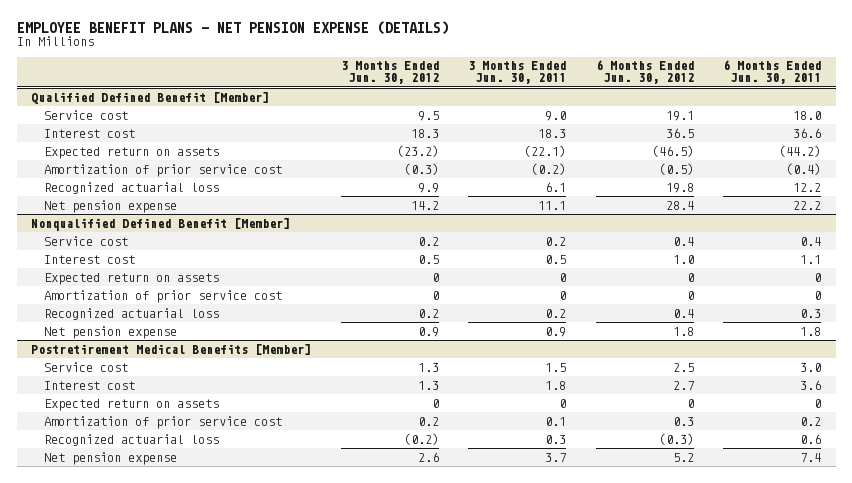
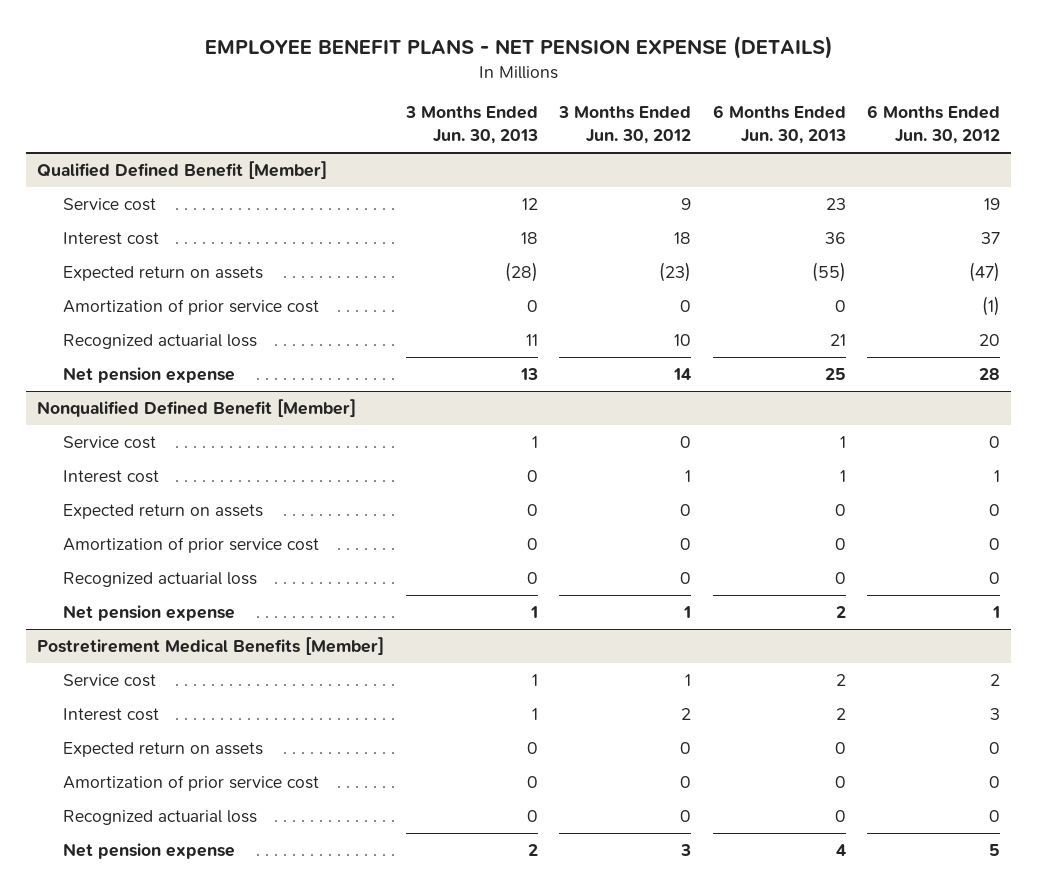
[468,61,567,85] 3 Months Ended Jun. 30, 2011 -> none
[722,60,821,85] 6 Months Ended Jun. 30, 2011 -> none
none -> [404,106,538,144] 3 Months Ended Jun. 30, 2013
none -> [712,105,846,144] 6 Months Ended Jun. 30, 2013
[417,110,439,121] 9.5 -> [681,198,692,211] 9
[665,110,694,121] 19.1 -> [984,198,1001,211] 19
[410,128,439,138] 18.3 -> [674,232,692,245] 18
[665,127,694,138] 36.5 -> [981,232,1001,245] 37
[396,144,439,157] (23.2) -> [659,262,692,283] (23)
[651,144,694,157] (46.5) -> [969,262,1001,283] (47)
[403,162,439,175] (0.3) -> [680,300,692,313] 0
[658,162,694,175] (0.5) -> [982,296,1001,317] (1)
[417,182,439,193] 9.9 -> [674,334,692,347] 10
[665,182,694,193] 19.8 -> [979,334,1001,347] 20
[410,200,439,210] 14.2 -> [673,368,692,381] 14
[665,200,694,210] 28.4 -> [979,368,1001,381] 28
[417,236,439,246] 0.2 -> [680,436,692,449] 0
[672,236,694,246] 0.4 -> [989,436,1001,449] 0
[417,254,439,264] 0.5 -> [685,470,692,483] 1
[672,254,694,264] 1.0 -> [994,470,1001,483] 1
[417,308,439,318] 0.2 -> [680,572,692,585] 0
[672,308,694,318] 0.4 -> [989,572,1001,585] 0
[417,326,439,337] 0.9 -> [683,606,692,619] 1
[672,326,694,336] 1.8 -> [992,606,1001,619] 1
[417,362,439,372] 1.3 -> [685,674,692,687] 1
[672,362,694,372] 2.5 -> [990,674,1001,687] 2
[417,380,439,390] 1.3 -> [681,708,692,721] 2
[672,380,694,390] 2.7 -> [990,708,1001,721] 3
[417,416,439,426] 0.2 -> [680,776,692,789] 0
[672,416,694,426] 0.3 -> [989,776,1001,789] 0
[403,432,439,445] (0.2) -> [680,810,692,823] 0
[658,432,694,445] (0.3) -> [989,810,1001,823] 0
[417,451,439,462] 2.6 -> [680,844,692,857] 3
[672,452,694,462] 5.2 -> [989,844,1001,857] 5

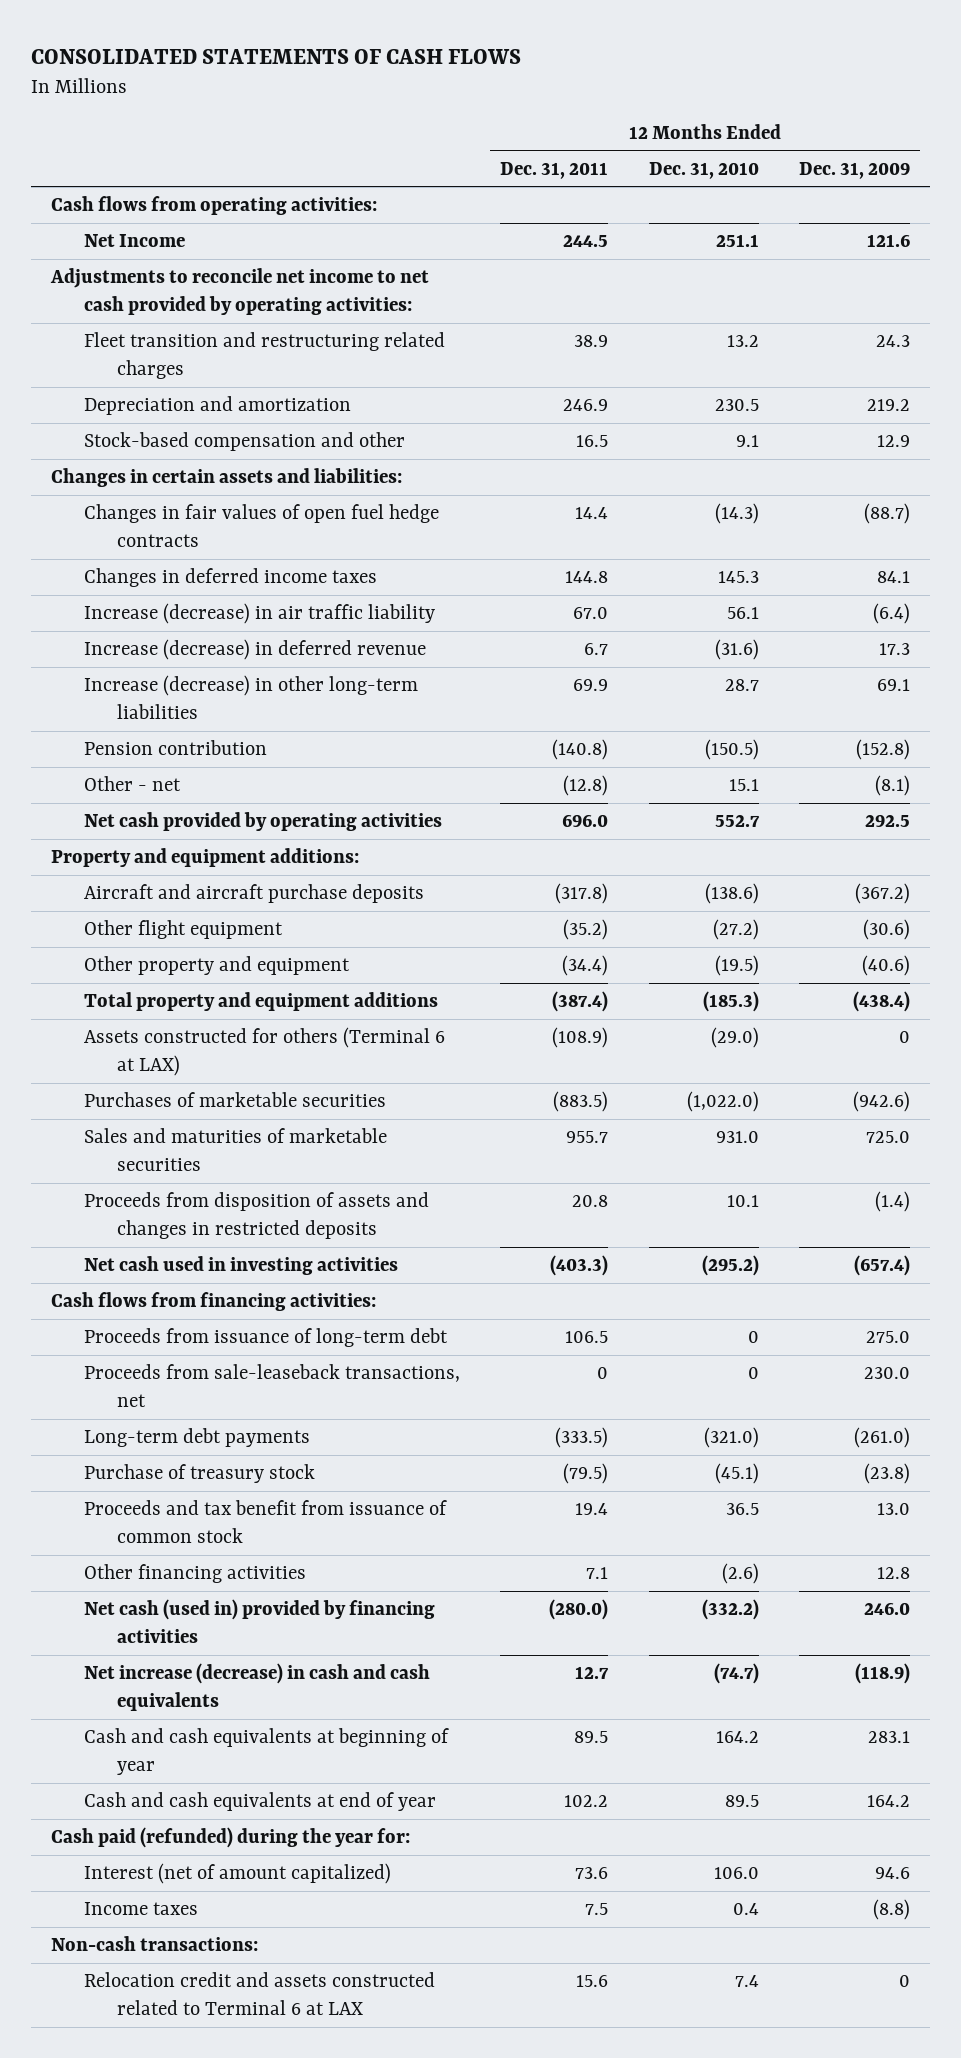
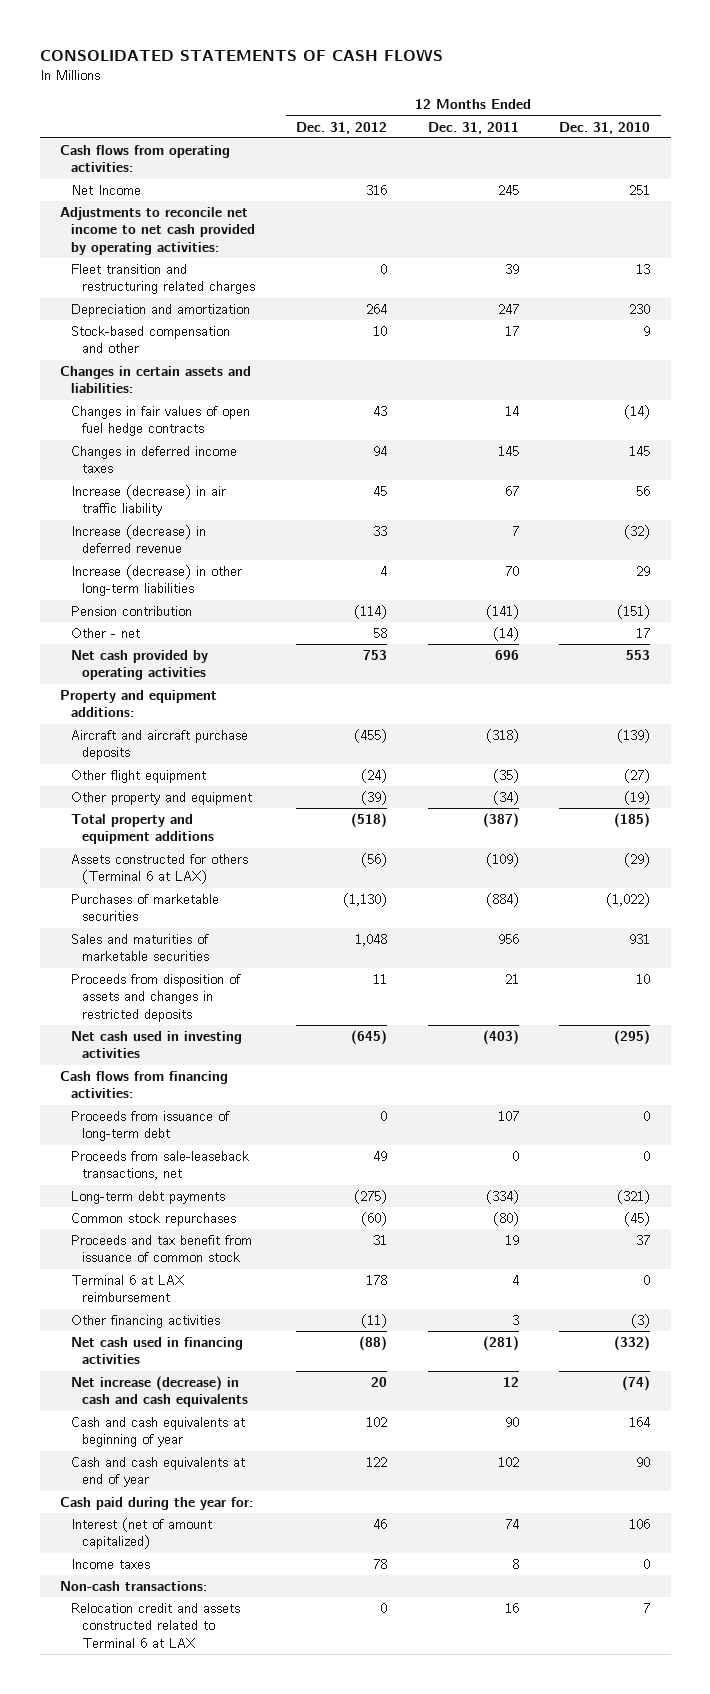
[799,161,911,179] Dec. 31, 2009 -> none
none -> [296,121,388,134] Dec. 31, 2012
[563,235,609,248] 244.5 -> [497,184,519,195] 245
[715,234,759,248] 251.1 -> [629,184,651,195] 251
[574,335,609,348] 38.9 -> [504,263,519,274] 39
[726,335,759,348] 13.2 -> [636,263,651,274] 13
[563,399,609,412] 246.9 -> [497,303,519,314] 247
[714,399,759,412] 230.5 -> [629,303,651,314] 230
[576,435,609,448] 16.5 -> [504,325,519,336] 17
[735,435,759,448] 9.1 -> [643,325,651,336] 9
[575,507,609,520] 14.4 -> [504,405,519,416] 14
[714,503,759,525] (14.3) -> [624,404,651,419] (14)
[565,571,609,584] 144.8 -> [497,445,519,456] 145
[717,571,759,584] 145.3 -> [629,445,651,456] 145
[573,607,609,620] 67.0 -> [504,485,519,496] 67
[726,607,759,620] 56.1 -> [636,485,651,496] 56
[584,643,609,656] 6.7 -> [511,525,519,536] 7
[714,639,759,661] (31.6) -> [624,524,651,539] (32)
[573,679,609,692] 69.9 -> [504,565,519,576] 70
[724,679,759,692] 28.7 -> [636,565,651,576] 29
[552,739,609,761] (140.8) -> [485,604,519,619] (141)
[704,739,759,761] (150.5) -> [617,604,651,619] (151)
[563,775,609,797] (12.8) -> [492,626,519,641] (14)
[728,779,759,792] 15.1 -> [636,627,651,638] 17
[562,814,609,828] 696.0 -> [494,649,519,660] 696
[714,815,760,828] 552.7 -> [626,649,651,660] 553
[555,883,609,905] (317.8) -> [485,728,519,743] (318)
[704,883,759,905] (138.6) -> [617,728,651,743] (139)
[563,919,609,941] (35.2) -> [492,768,519,783] (35)
[712,919,759,941] (27.2) -> [624,768,651,783] (27)
[562,955,609,977] (34.4) -> [492,790,519,805] (34)
[714,955,759,977] (19.5) -> [624,790,651,805] (19)
[552,991,609,1013] (387.4) -> [482,812,519,828] (387)
[702,991,759,1013] (185.3) -> [614,812,651,828] (185)
[552,1027,609,1049] (108.9) -> [485,852,519,867] (109)
[710,1027,759,1049] (29.0) -> [624,852,651,867] (29)
[553,1091,609,1113] (883.5) -> [485,892,519,907] (884)
[686,1091,759,1113] (1,022.0) -> [606,892,651,907] (1,022)
[566,1131,609,1144] 955.7 -> [497,933,519,944] 956
[715,1131,759,1144] 931.0 -> [629,933,651,944] 931
[572,1195,609,1208] 20.8 -> [504,973,519,984] 21
[726,1195,759,1208] 10.1 -> [636,973,651,984] 10
[550,1255,609,1277] (403.3) -> [482,1029,519,1045] (403)
[701,1255,759,1277] (295.2) -> [614,1029,651,1045] (295)
[565,1331,609,1344] 106.5 -> [497,1110,519,1121] 107
[83,1464,315,1484] Purchase of treasury stock -> none
[555,1427,609,1449] (333.5) -> [485,1189,519,1204] (334)
[703,1427,759,1449] (321.0) -> [617,1189,651,1204] (321)
none -> [71,1212,237,1226] Common stock repurchases
[575,1503,609,1516] 19.4 -> [504,1234,519,1245] 19
[725,1503,759,1516] 36.5 -> [636,1234,651,1245] 37
none -> [71,1274,185,1303] Terminal 6 at LAX reimbursement
[586,1567,609,1580] 7.1 -> [511,1314,519,1325] 3
[721,1563,759,1585] (2.6) -> [631,1313,651,1328] (3)
[83,1599,435,1643] Net cash (used in) provided by financing activities -> [71,1336,244,1365] Net cash used in financing activities
[549,1599,609,1621] (280.0) -> [482,1335,519,1351] (281)
[701,1599,759,1621] (332.2) -> [614,1335,651,1351] (332)
[575,1666,610,1680] 12.7 -> [502,1376,519,1387] 12
[713,1663,759,1685] (74.7) -> [622,1375,651,1391] (74)
[574,1731,609,1744] 89.5 -> [504,1416,519,1427] 90
[715,1731,759,1744] 164.2 -> [629,1416,651,1427] 164
[564,1795,609,1808] 102.2 -> [497,1456,519,1467] 102
[724,1795,759,1808] 89.5 -> [636,1456,651,1467] 90
[51,1827,411,1849] Cash paid (refunded) during the year for: -> [59,1496,253,1510] Cash paid during the year for:
[575,1867,609,1880] 73.6 -> [504,1518,519,1529] 74
[713,1867,759,1880] 106.0 -> [629,1518,651,1529] 106
[585,1903,609,1916] 7.5 -> [511,1558,519,1569] 8
[732,1903,759,1916] 0.4 -> [643,1558,651,1569] 0
[576,1975,609,1988] 15.6 -> [504,1602,519,1613] 16
[734,1975,759,1988] 7.4 -> [643,1602,651,1613] 7

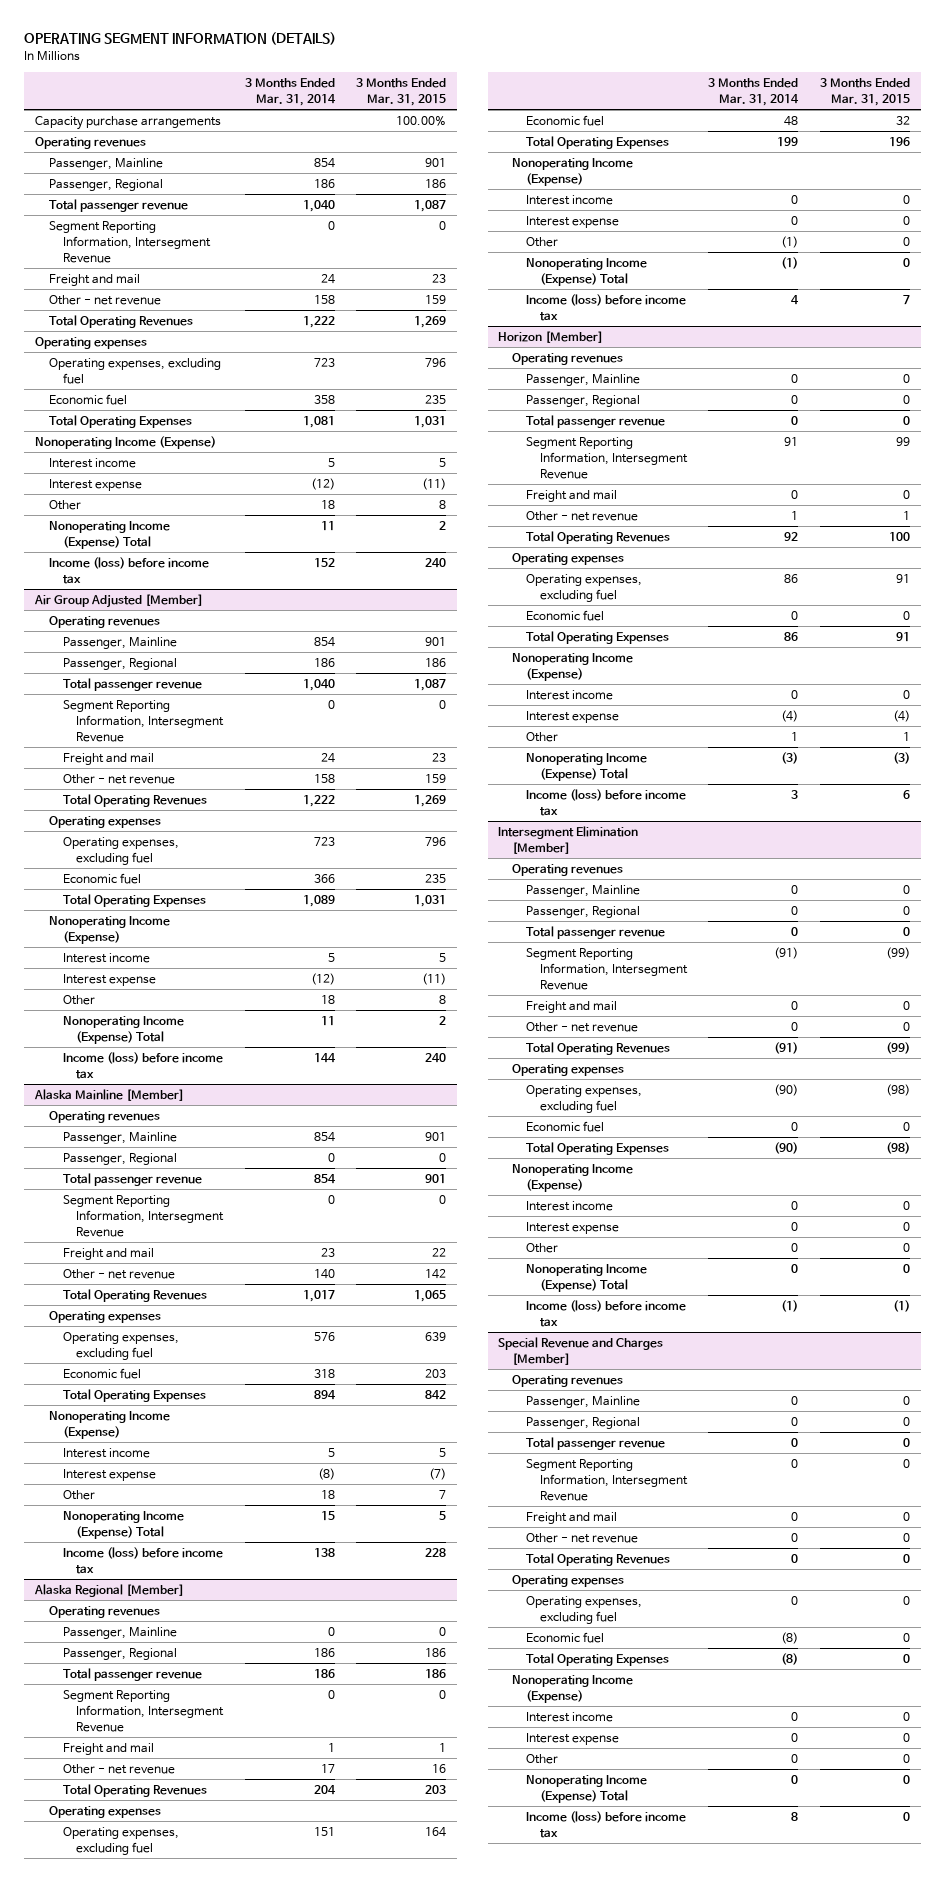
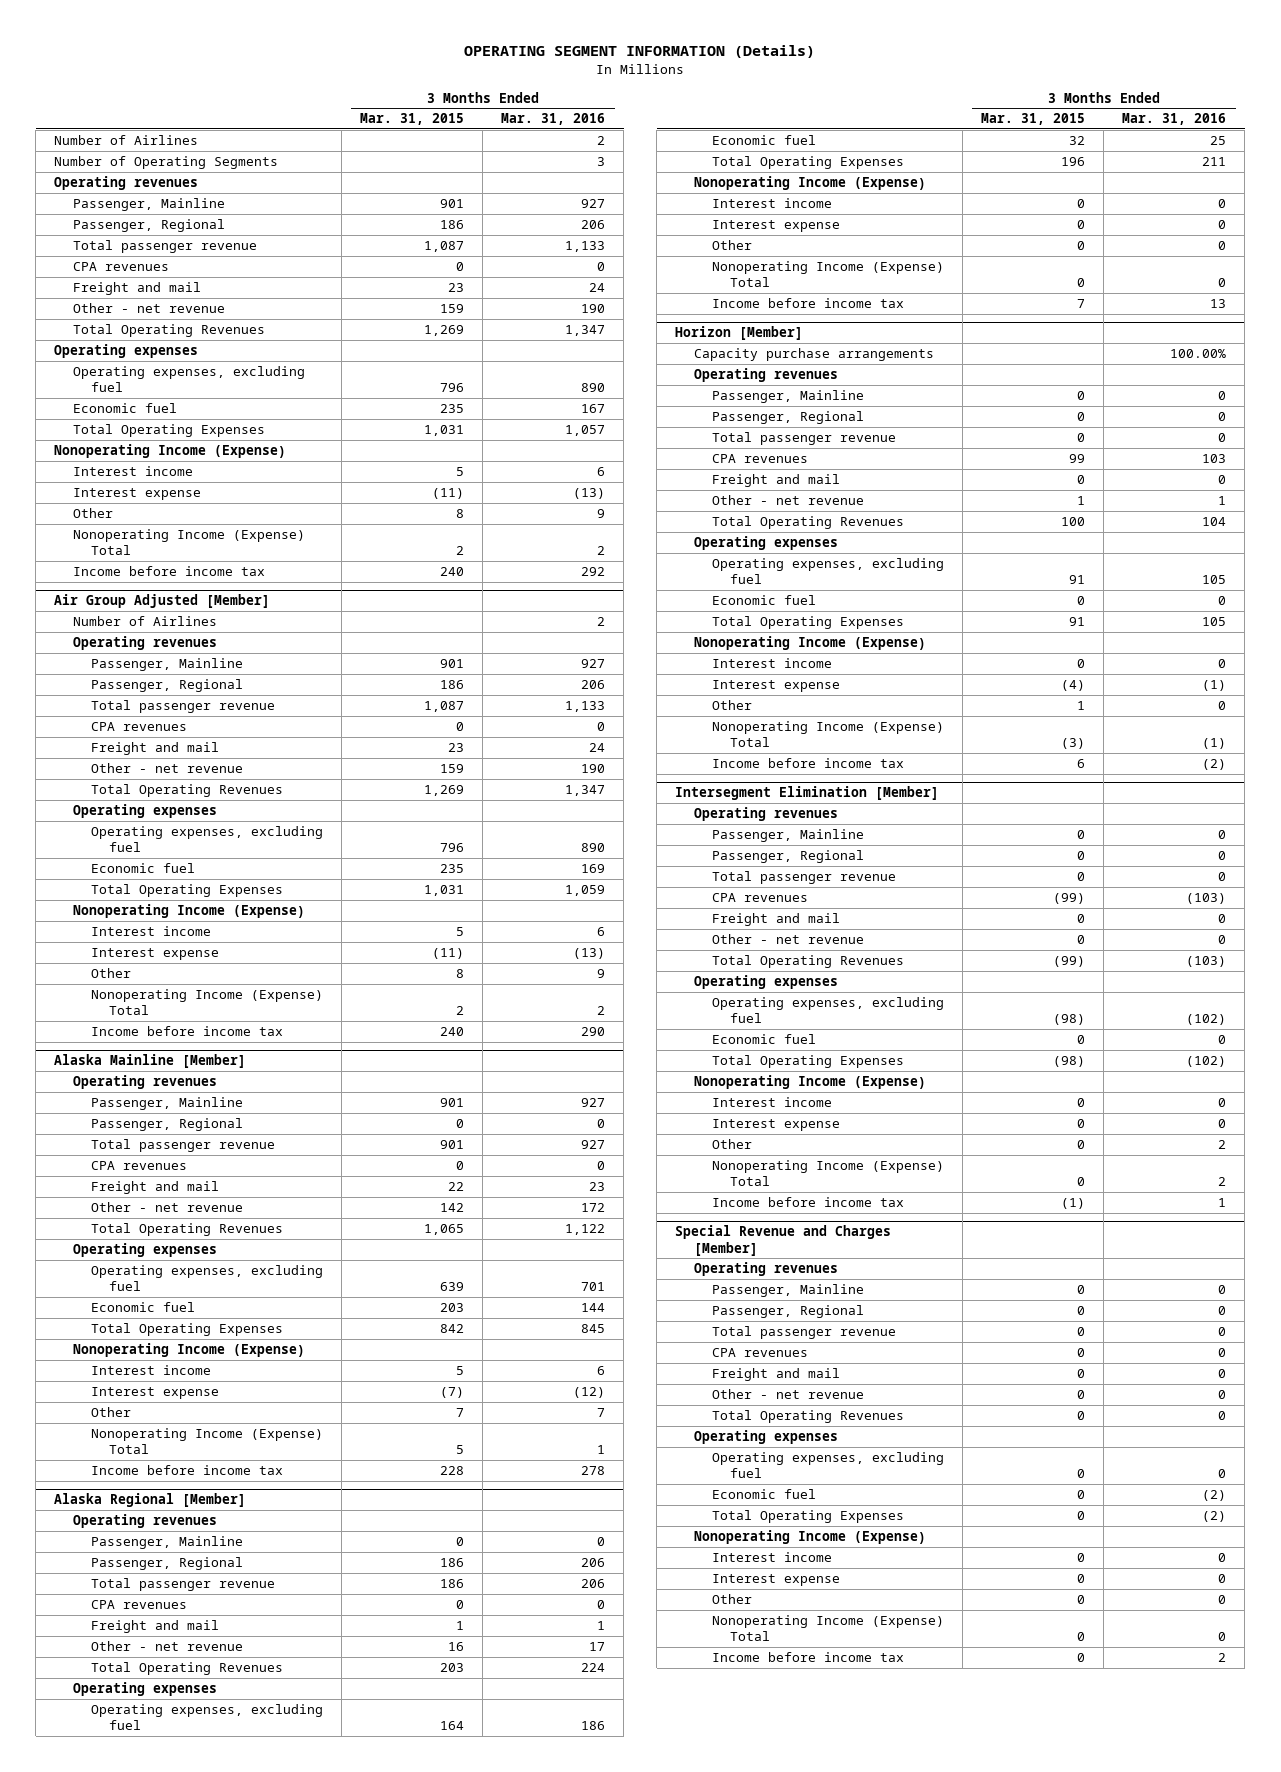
[24,32,337,46] OPERATING SEGMENT INFORMATION (DETAILS) -> [464,45,816,59] OPERATING SEGMENT INFORMATION (Details)
[244,77,336,106] 3 Months Ended Mar. 31, 2014 -> none
none -> [501,113,606,126] Mar. 31, 2016
[34,116,221,131] Capacity purchase arrangements -> none
none -> [54,135,199,146] Number of Airlines
none -> [54,156,279,170] Number of Operating Segments
[48,221,211,263] Segment Reporting Information, Intersegment Revenue -> none
none -> [72,262,169,272] CPA revenues
[48,557,209,584] Income (loss) before income tax -> [72,566,265,577] Income before income tax
none -> [72,616,217,627] Number of Airlines
[62,700,225,742] Segment Reporting Information, Intersegment Revenue -> none
none -> [90,722,187,732] CPA revenues
[62,1052,223,1079] Income (loss) before income tax -> [90,1026,283,1037] Income before income tax
[62,1195,225,1237] Segment Reporting Information, Intersegment Revenue -> none
none -> [90,1161,187,1171] CPA revenues
[62,1547,223,1574] Income (loss) before income tax -> [90,1465,283,1476] Income before income tax
[62,1690,225,1732] Segment Reporting Information, Intersegment Revenue -> none
none -> [90,1600,187,1610] CPA revenues
[526,294,687,321] Income (loss) before income tax -> [711,298,904,309] Income before income tax
none -> [693,348,934,362] Capacity purchase arrangements
[526,437,688,479] Segment Reporting Information, Intersegment Revenue -> none
none -> [711,454,808,464] CPA revenues
[526,789,687,816] Income (loss) before income tax -> [711,758,904,769] Income before income tax
[526,948,688,990] Segment Reporting Information, Intersegment Revenue -> none
none -> [711,893,808,903] CPA revenues
[526,1300,687,1327] Income (loss) before income tax -> [711,1197,904,1208] Income before income tax
[526,1459,688,1501] Segment Reporting Information, Intersegment Revenue -> none
none -> [711,1348,808,1358] CPA revenues
[526,1811,687,1838] Income (loss) before income tax -> [711,1652,904,1663] Income before income tax

